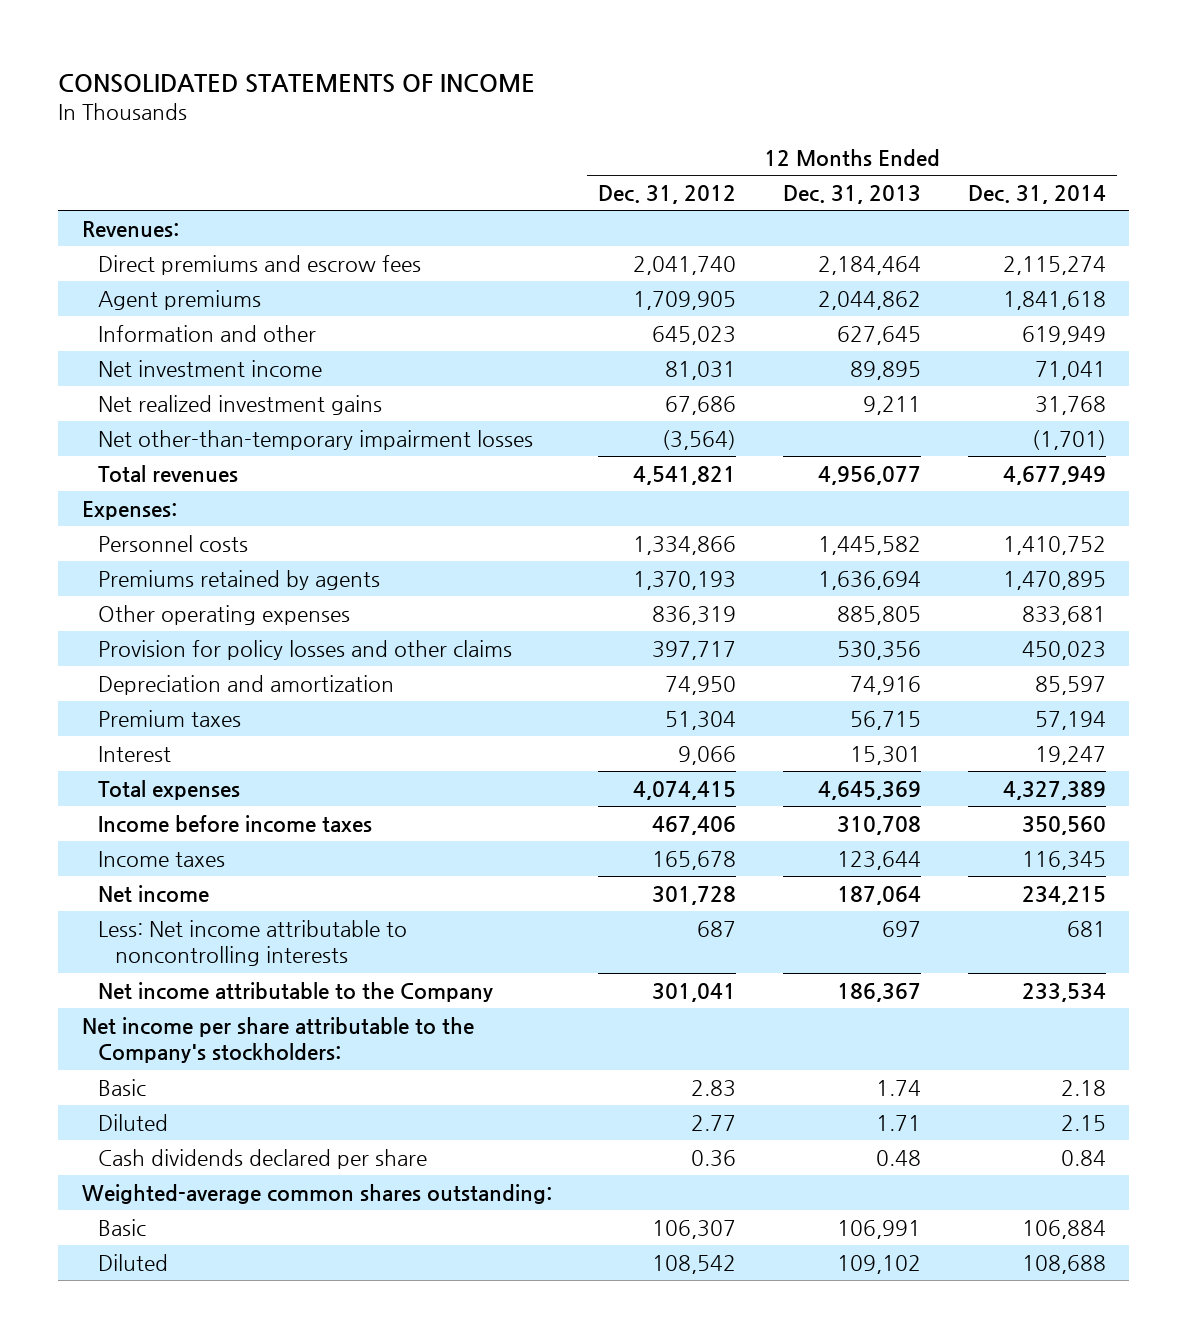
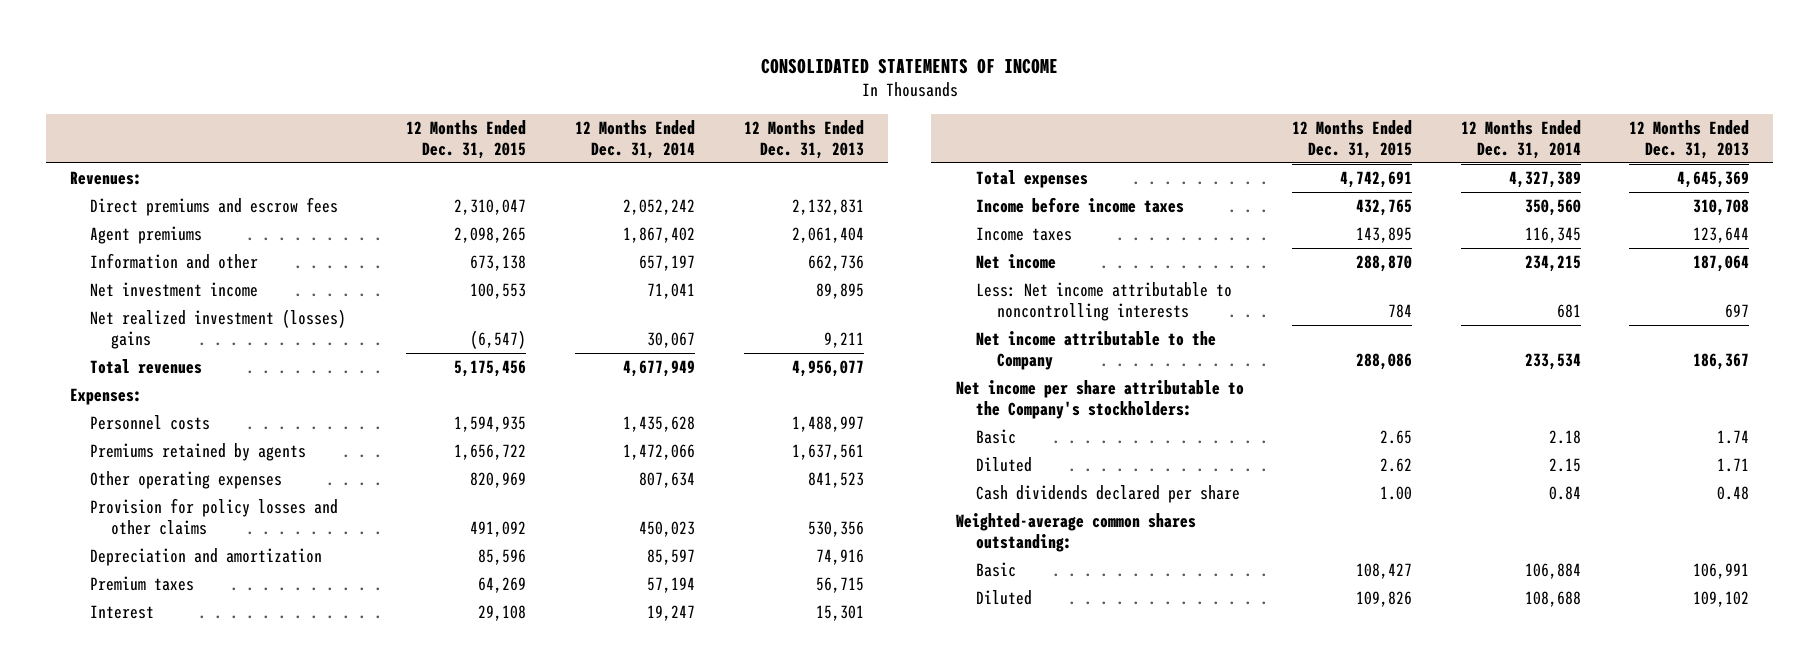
[598,184,737,204] Dec. 31, 2012 -> none
none -> [406,119,527,159] 12 Months Ended Dec. 31, 2015
[818,255,922,275] 2,184,464 -> [791,198,864,215] 2,132,831
[1002,255,1106,275] 2,115,274 -> [623,198,696,215] 2,052,242
[818,290,922,310] 2,044,862 -> [791,226,864,243] 2,061,404
[1002,290,1106,310] 1,841,618 -> [623,226,696,243] 1,867,402
[837,325,922,345] 627,645 -> [807,254,864,271] 662,736
[1021,325,1106,345] 619,949 -> [639,254,696,271] 657,197
[98,429,534,450] Net other-than-temporary impairment losses -> none
[98,394,383,415] Net realized investment gains -> [90,308,347,350] Net realized investment (losses) gains
[1034,395,1106,415] 31,768 -> [647,332,696,349] 30,067
[818,535,922,555] 1,445,582 -> [791,415,864,432] 1,488,997
[1002,535,1106,555] 1,410,752 -> [623,415,696,432] 1,435,628
[818,570,922,590] 1,636,694 -> [791,443,864,460] 1,637,561
[1002,570,1106,590] 1,470,895 -> [623,443,696,460] 1,472,066
[837,605,922,625] 885,805 -> [807,471,864,488] 841,523
[1021,605,1106,625] 833,681 -> [639,471,696,488] 807,634

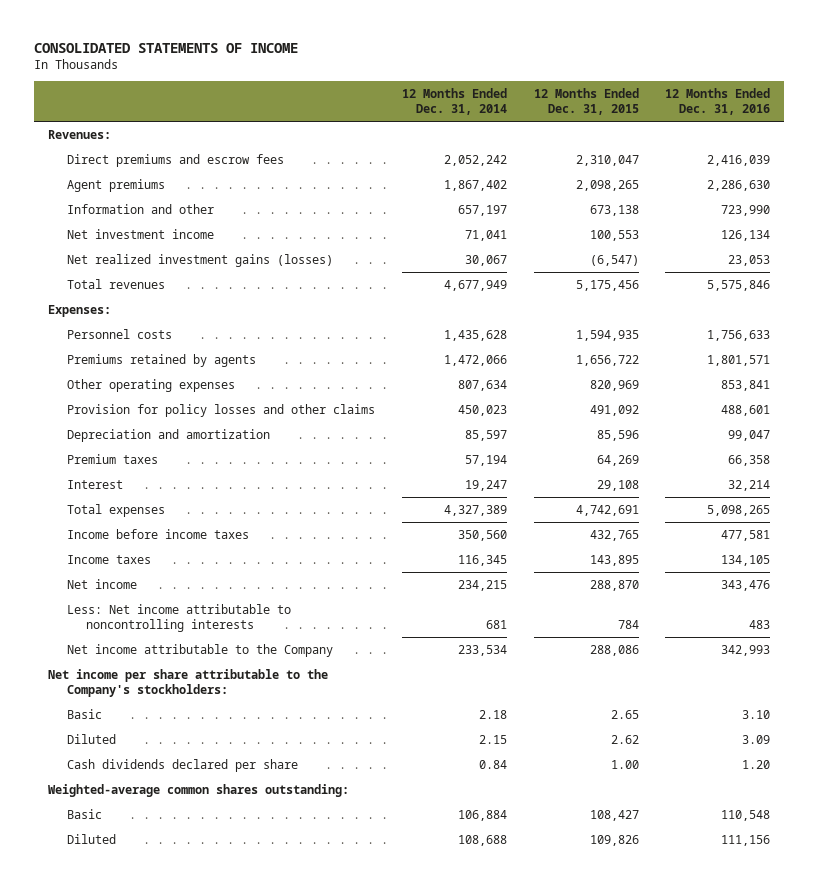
[743,119,864,159] 12 Months Ended Dec. 31, 2013 -> none
none -> [665,88,771,116] 12 Months Ended Dec. 31, 2016
[90,308,347,350] Net realized investment (losses) gains -> [66,253,333,267] Net realized investment gains (losses)

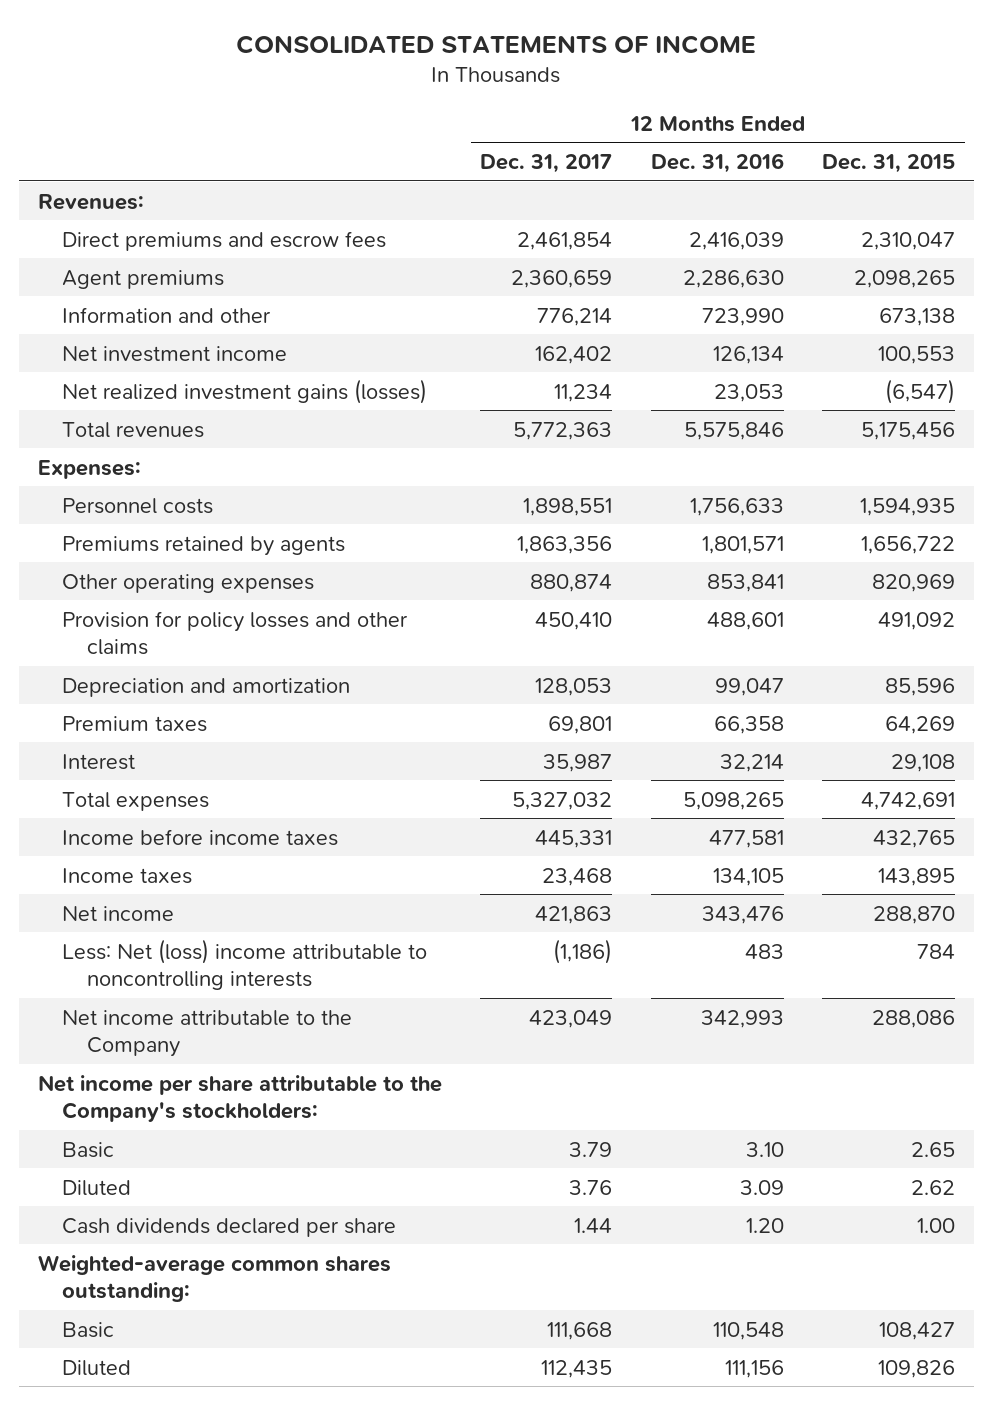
[401,88,507,116] 12 Months Ended Dec. 31, 2014 -> none
none -> [480,154,613,174] Dec. 31, 2017
[66,603,291,633] Less: Net income attributable to noncontrolling interests -> [62,938,428,991] Less: Net (loss) income attributable to noncontrolling interests

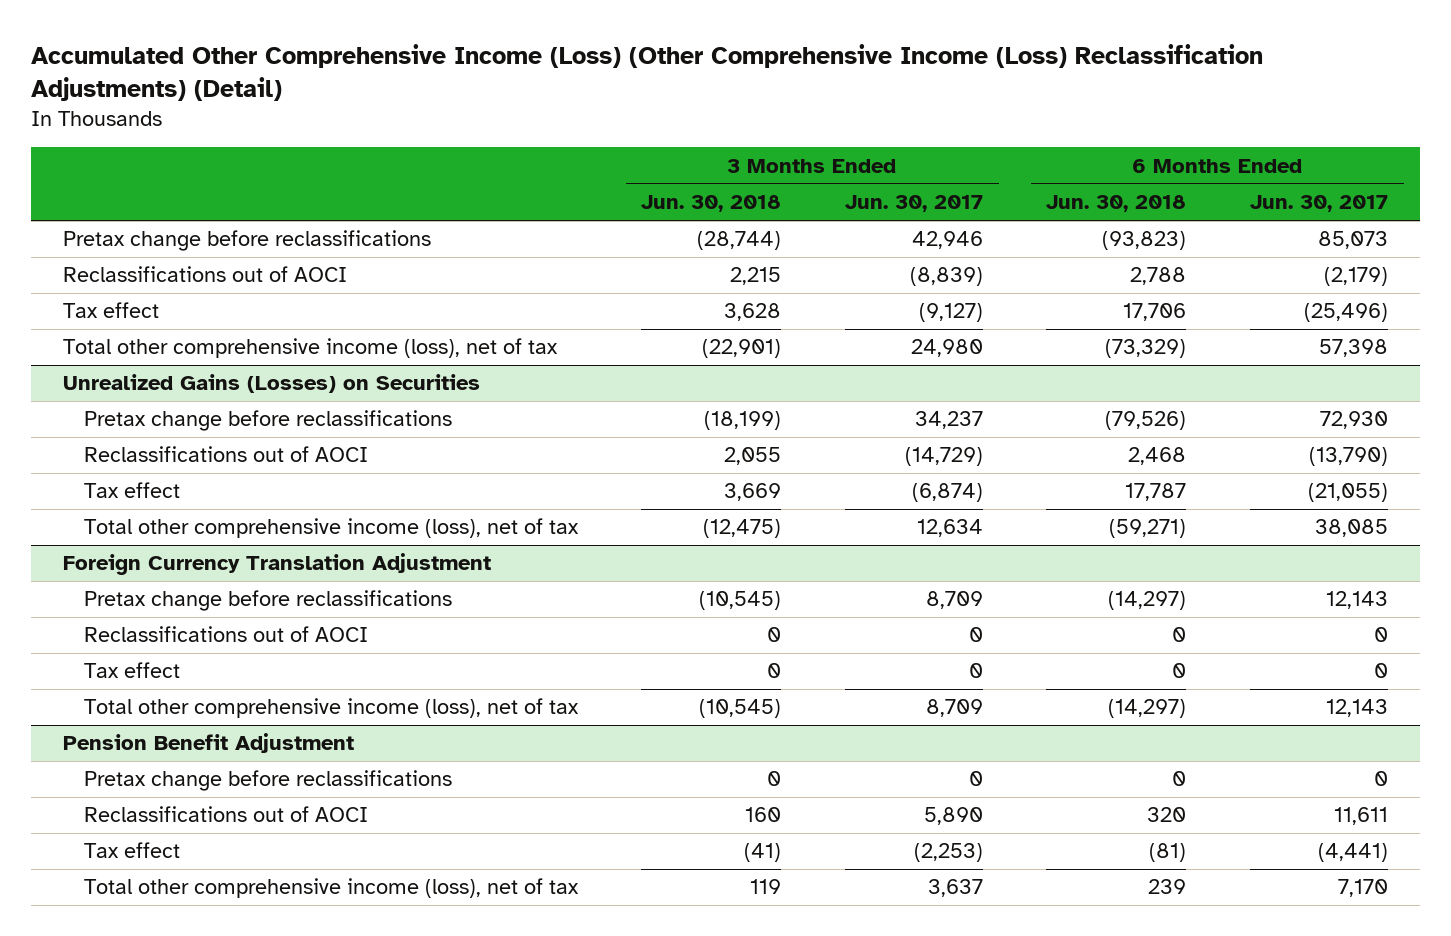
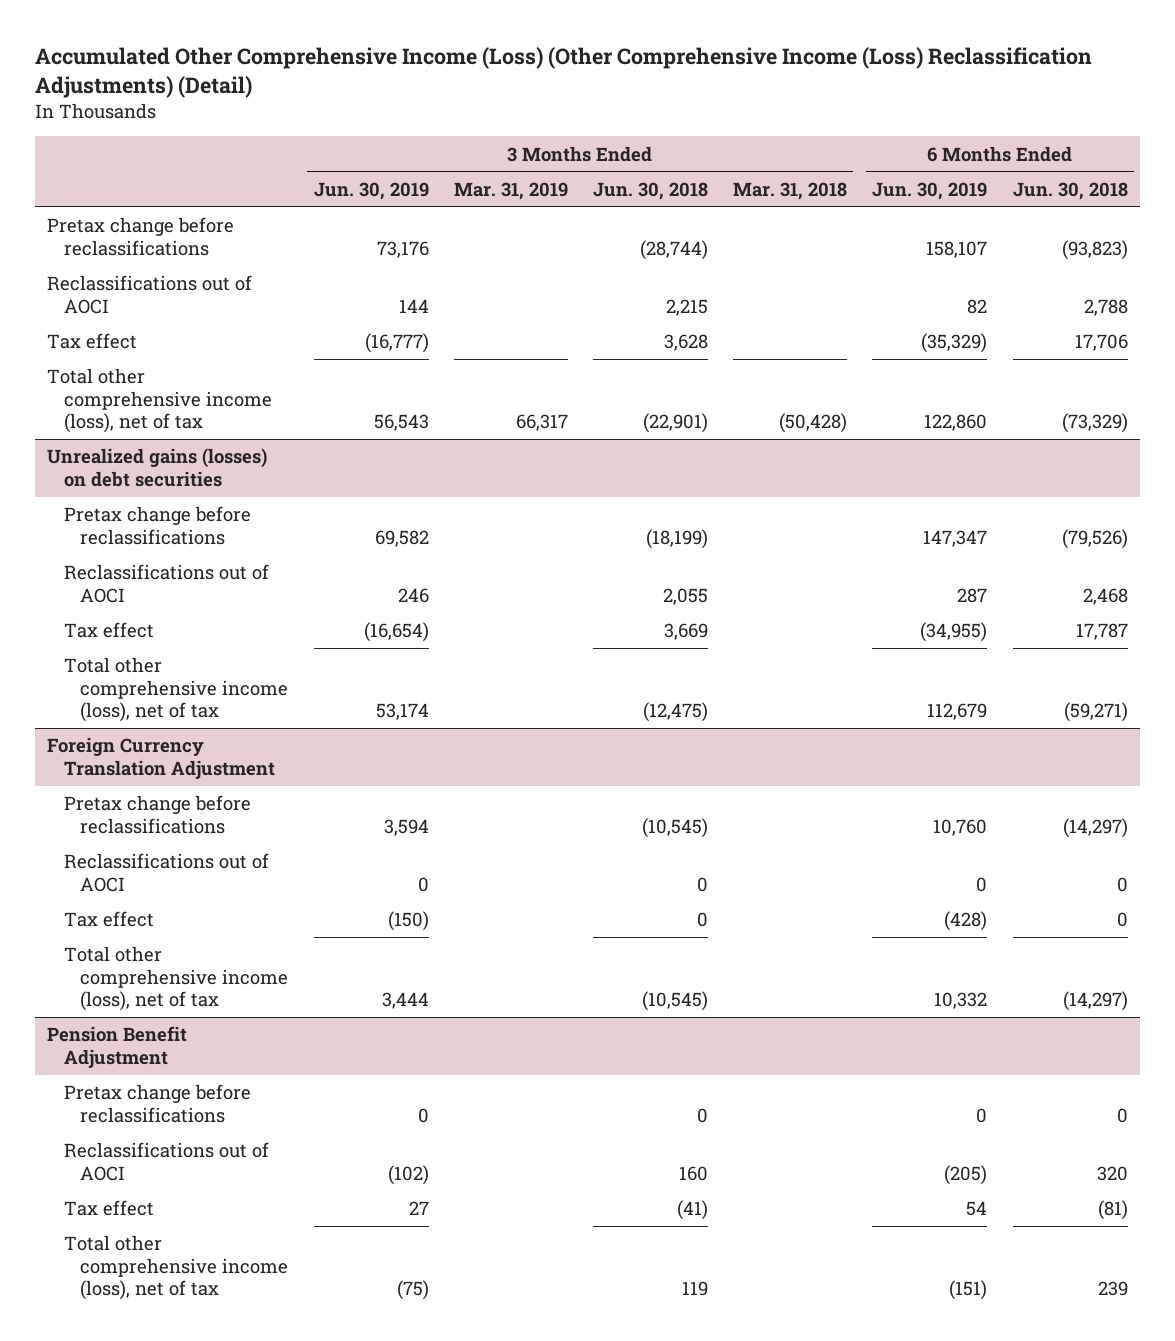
[844,195,983,213] Jun. 30, 2017 -> none
[1249,195,1388,213] Jun. 30, 2017 -> none
none -> [313,181,429,200] Jun. 30, 2019
none -> [453,181,568,200] Mar. 31, 2019
none -> [733,181,848,200] Mar. 31, 2018
none -> [872,181,988,200] Jun. 30, 2019
[63,374,481,394] Unrealized Gains (Losses) on Securities -> [47,448,268,487] Unrealized gains (losses) on debt securities

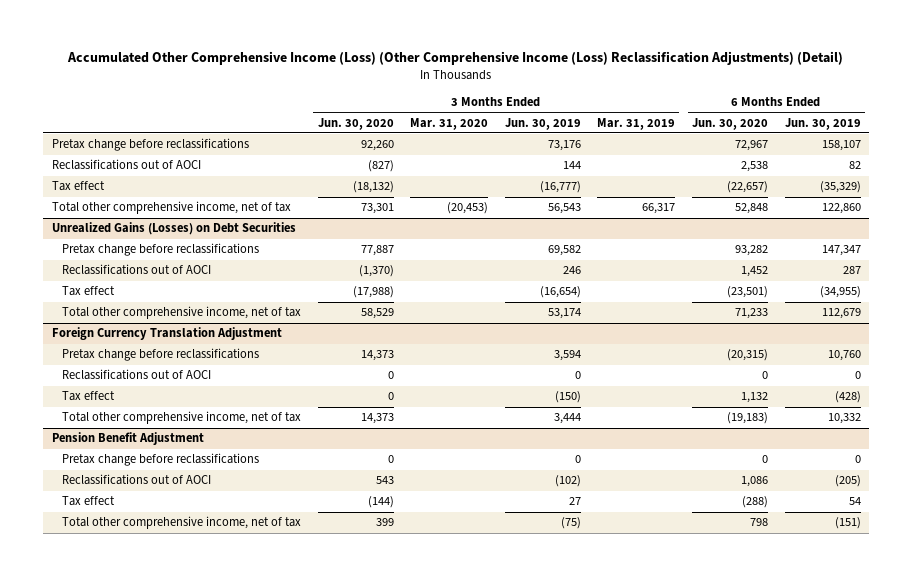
[592,181,708,200] Jun. 30, 2018 -> none
[733,181,848,200] Mar. 31, 2018 -> none
[1012,181,1128,200] Jun. 30, 2018 -> none
none -> [317,117,394,130] Jun. 30, 2020
none -> [410,117,489,130] Mar. 31, 2020
none -> [691,117,768,130] Jun. 30, 2020
[47,368,272,433] Total other comprehensive income (loss), net of tax -> [51,201,291,215] Total other comprehensive income, net of tax
[47,448,268,487] Unrealized gains (losses) on debt securities -> [51,222,296,236] Unrealized Gains (Losses) on Debt Securities
[63,657,289,722] Total other comprehensive income (loss), net of tax -> [62,306,302,320] Total other comprehensive income, net of tax
[63,946,289,1011] Total other comprehensive income (loss), net of tax -> [62,411,302,425] Total other comprehensive income, net of tax
[63,1235,289,1300] Total other comprehensive income (loss), net of tax -> [62,516,302,530] Total other comprehensive income, net of tax

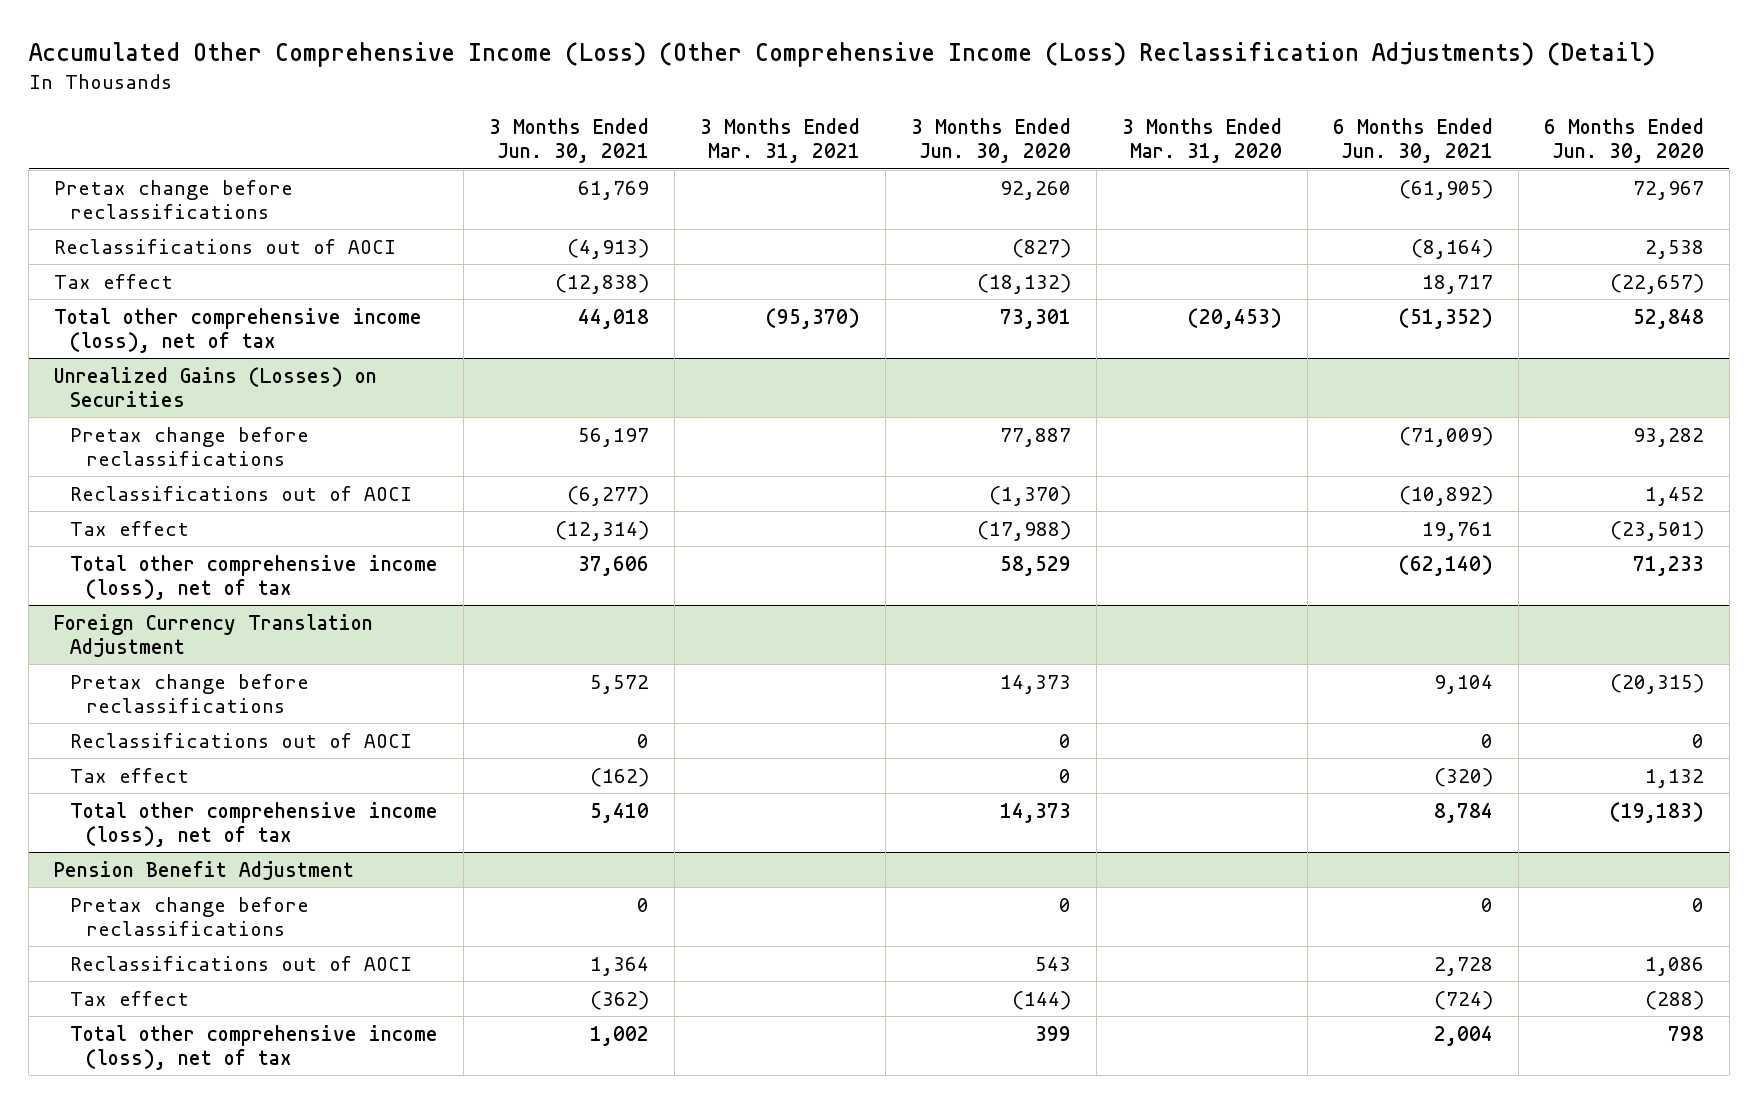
[504,117,581,130] Jun. 30, 2019 -> none
[597,117,676,130] Mar. 31, 2019 -> none
[784,117,861,130] Jun. 30, 2019 -> none
none -> [488,118,649,164] 3 Months Ended Jun. 30, 2021
none -> [699,118,860,164] 3 Months Ended Mar. 31, 2021
none -> [1332,118,1493,164] 6 Months Ended Jun. 30, 2021
[51,201,291,215] Total other comprehensive income, net of tax -> [54,307,423,353] Total other comprehensive income (loss), net of tax
[51,222,296,236] Unrealized Gains (Losses) on Debt Securities -> [54,366,378,407] Unrealized Gains (Losses) on Securities
[62,306,302,320] Total other comprehensive income, net of tax -> [69,554,438,600] Total other comprehensive income (loss), net of tax
[62,411,302,425] Total other comprehensive income, net of tax -> [69,801,438,847] Total other comprehensive income (loss), net of tax
[62,516,302,530] Total other comprehensive income, net of tax -> [69,1024,438,1070] Total other comprehensive income (loss), net of tax

